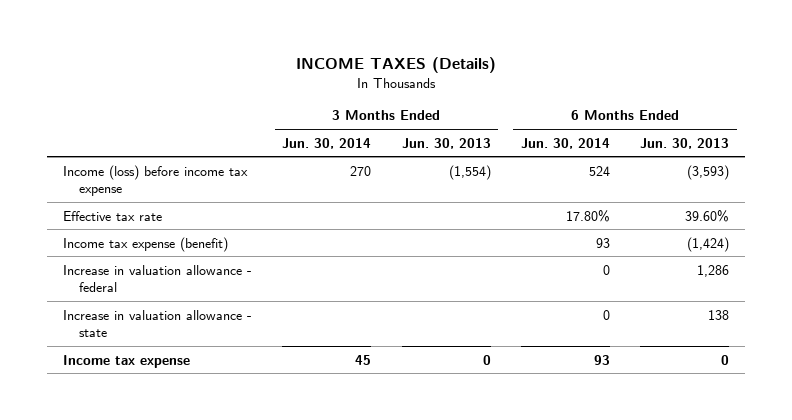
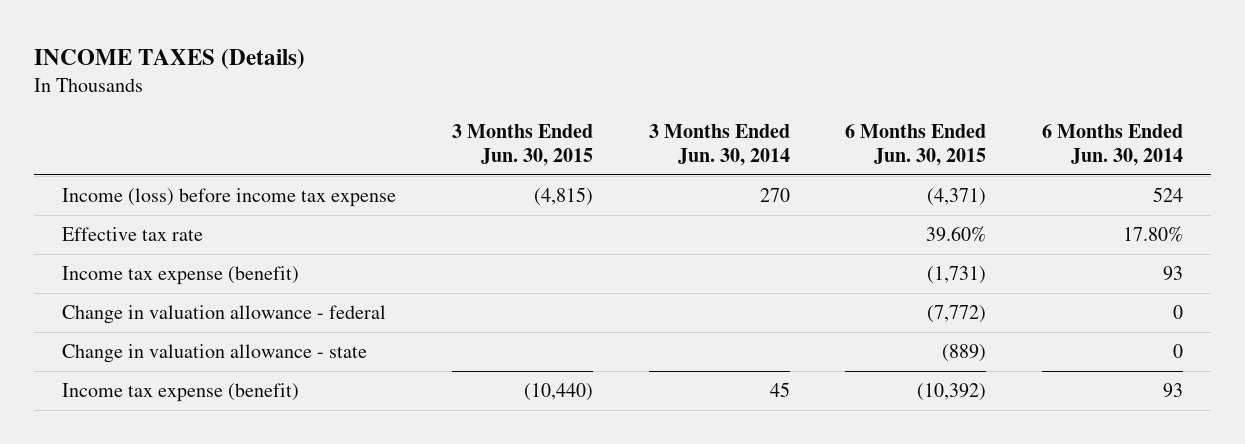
[401,137,491,149] Jun. 30, 2013 -> none
[640,137,730,149] Jun. 30, 2013 -> none
none -> [451,124,593,166] 3 Months Ended Jun. 30, 2015
none -> [845,124,987,166] 6 Months Ended Jun. 30, 2015
[62,264,252,293] Increase in valuation allowance - federal -> [62,305,387,325] Change in valuation allowance - federal
[62,309,252,338] Increase in valuation allowance - state -> [62,344,368,364] Change in valuation allowance - state
[62,354,190,368] Income tax expense -> [62,383,300,403] Income tax expense (benefit)

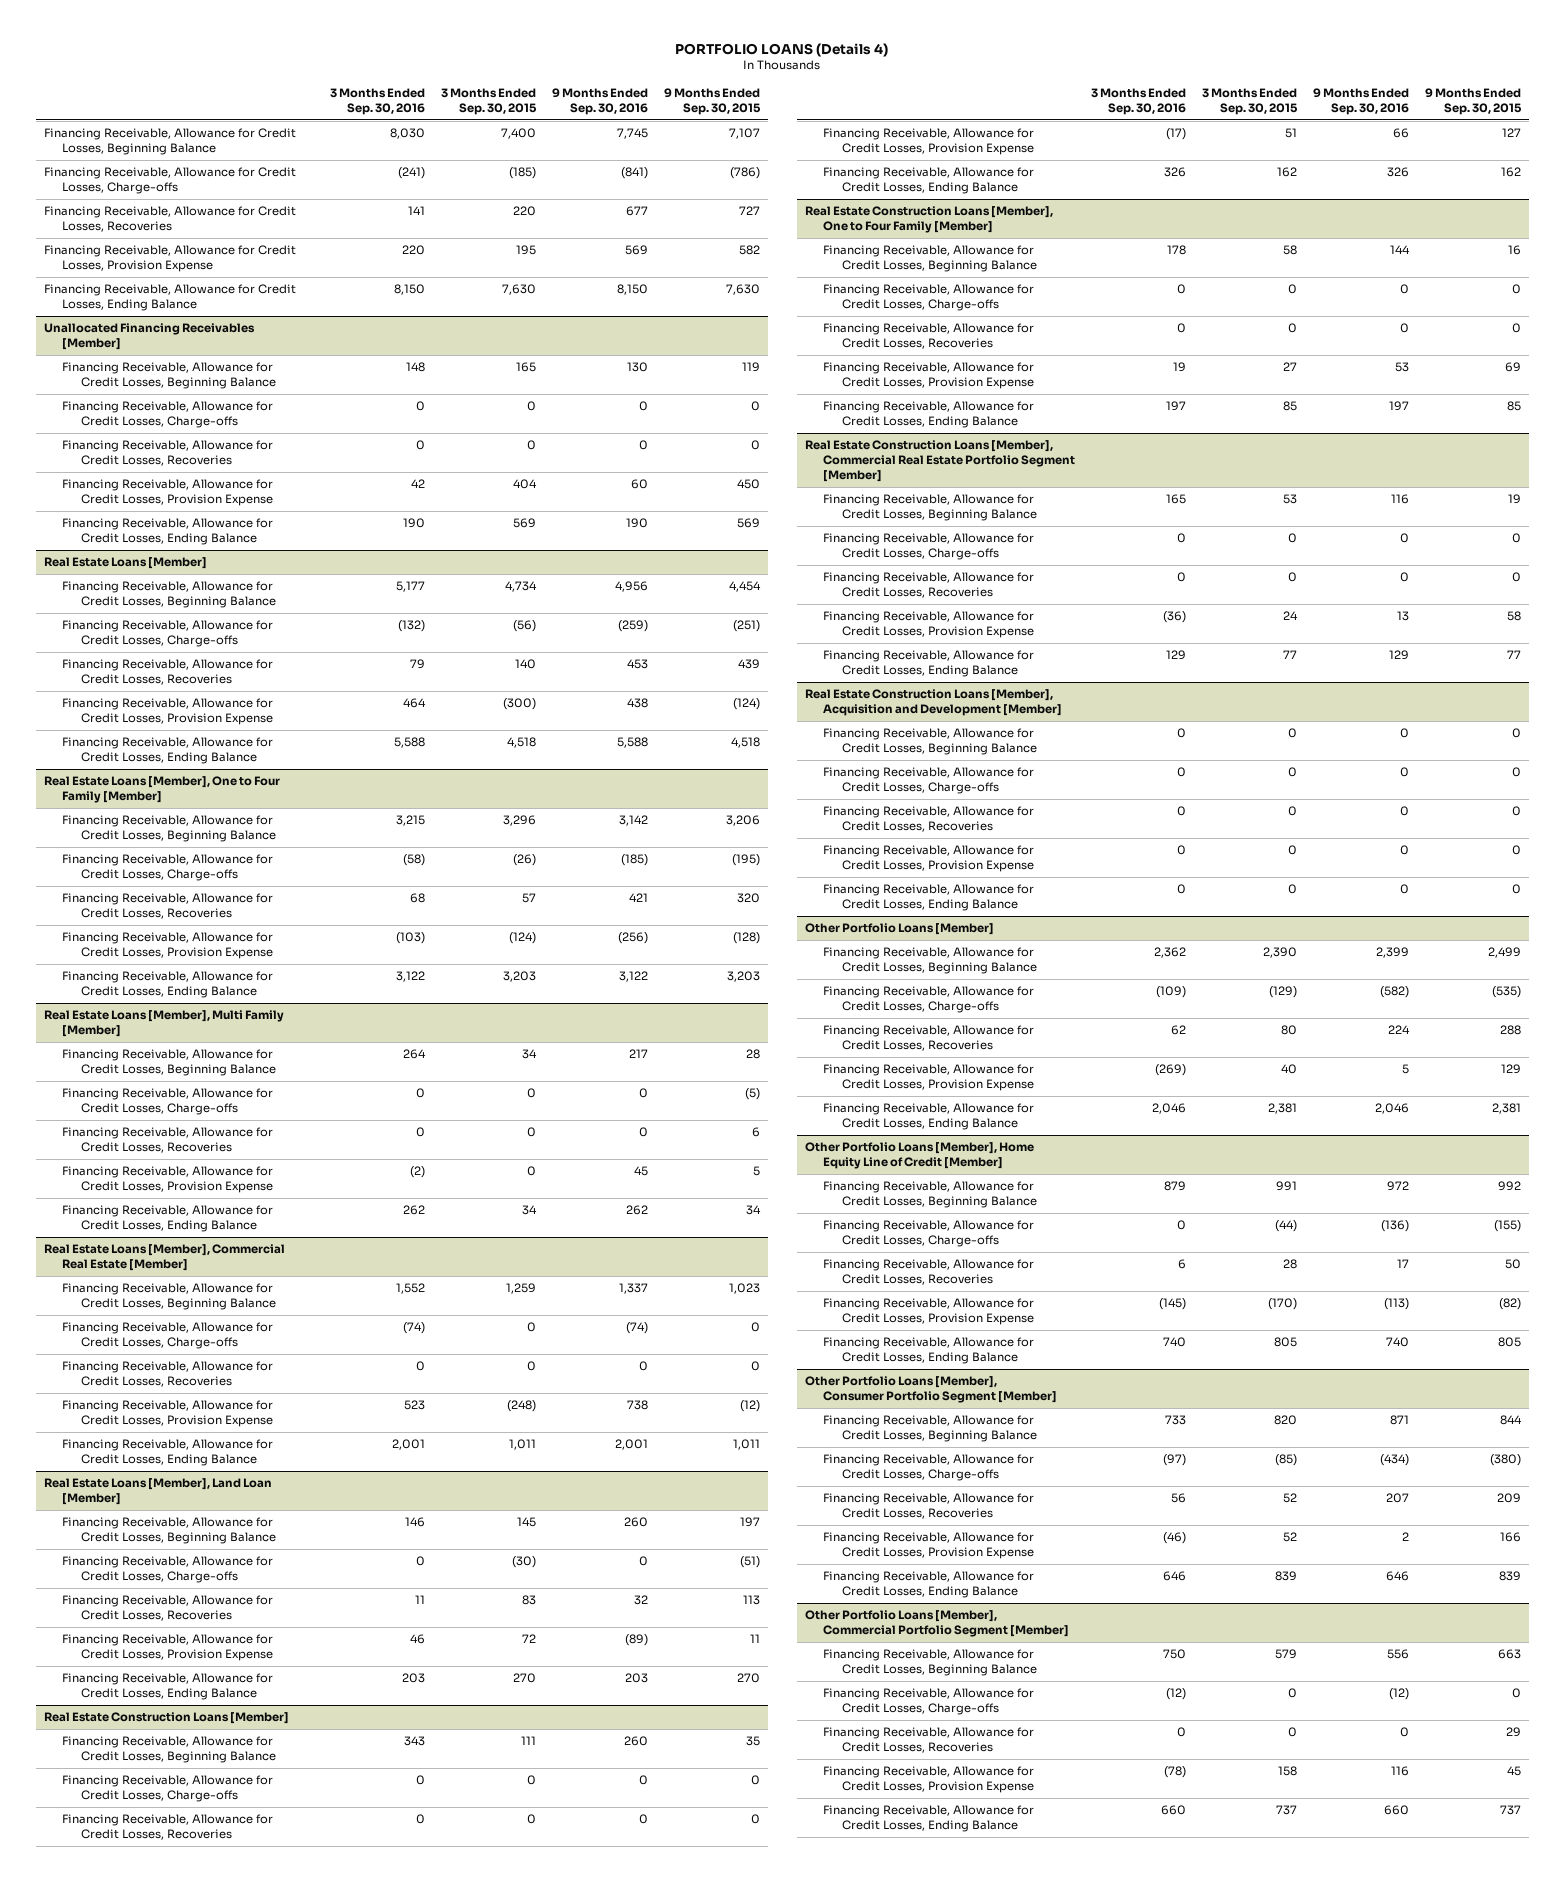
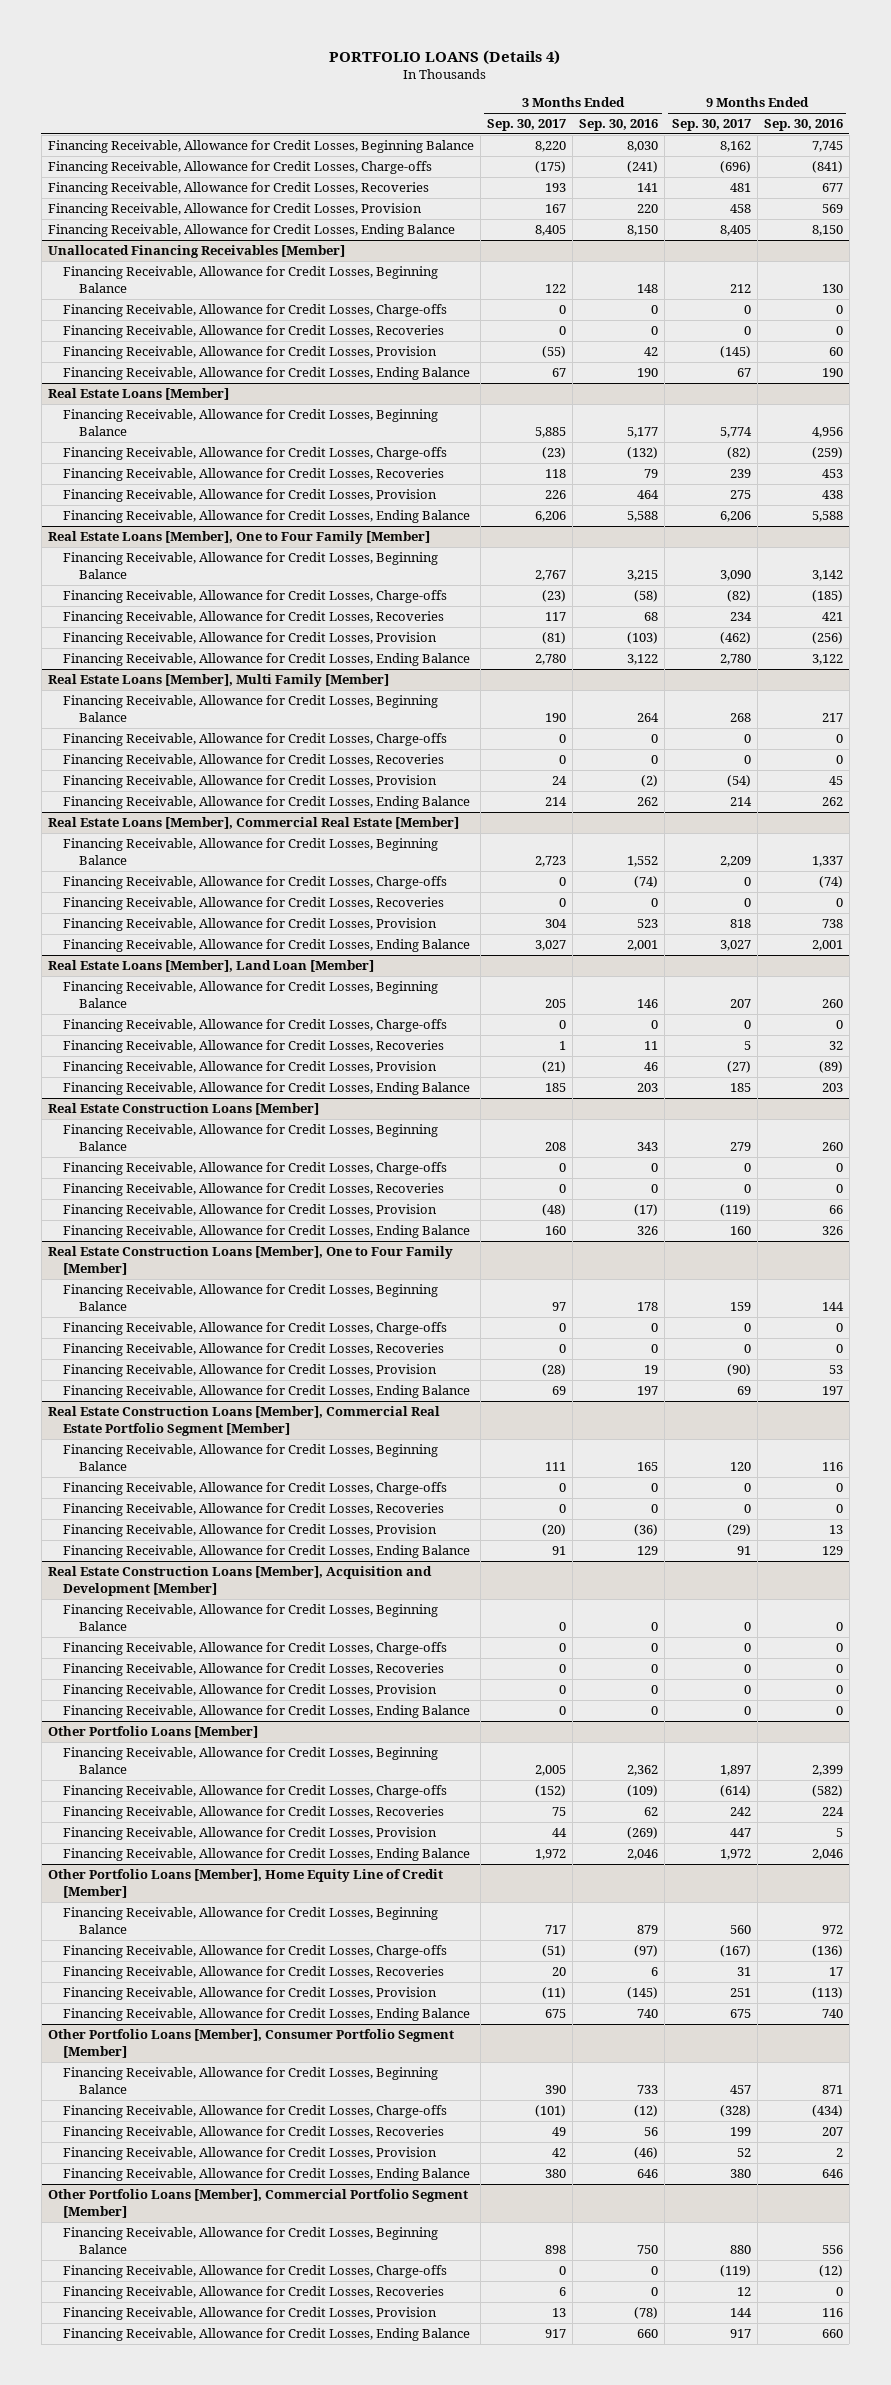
[441,88,538,116] 3 Months Ended Sep. 30, 2015 -> none
[663,88,761,116] 9 Months Ended Sep. 30, 2015 -> none
none -> [487,119,567,132] Sep. 30, 2017
none -> [671,119,751,132] Sep. 30, 2017
[43,245,296,273] Financing Receivable, Allowance for Credit Losses, Provision Expense -> [47,203,422,217] Financing Receivable, Allowance for Credit Losses, Provision
[62,479,274,507] Financing Receivable, Allowance for Credit Losses, Provision Expense -> [63,346,438,360] Financing Receivable, Allowance for Credit Losses, Provision
[62,698,274,726] Financing Receivable, Allowance for Credit Losses, Provision Expense -> [63,489,438,503] Financing Receivable, Allowance for Credit Losses, Provision
[62,932,274,960] Financing Receivable, Allowance for Credit Losses, Provision Expense -> [63,632,438,646] Financing Receivable, Allowance for Credit Losses, Provision
[62,1166,274,1194] Financing Receivable, Allowance for Credit Losses, Provision Expense -> [63,775,438,789] Financing Receivable, Allowance for Credit Losses, Provision
[62,1400,274,1428] Financing Receivable, Allowance for Credit Losses, Provision Expense -> [63,918,438,932] Financing Receivable, Allowance for Credit Losses, Provision
[62,1634,274,1662] Financing Receivable, Allowance for Credit Losses, Provision Expense -> [63,1061,438,1075] Financing Receivable, Allowance for Credit Losses, Provision
[823,128,1035,156] Financing Receivable, Allowance for Credit Losses, Provision Expense -> [63,1204,438,1218] Financing Receivable, Allowance for Credit Losses, Provision
[823,362,1035,390] Financing Receivable, Allowance for Credit Losses, Provision Expense -> [63,1364,438,1378] Financing Receivable, Allowance for Credit Losses, Provision
[823,611,1035,639] Financing Receivable, Allowance for Credit Losses, Provision Expense -> [63,1524,438,1538] Financing Receivable, Allowance for Credit Losses, Provision
[823,845,1035,873] Financing Receivable, Allowance for Credit Losses, Provision Expense -> [63,1684,438,1698] Financing Receivable, Allowance for Credit Losses, Provision
[823,1064,1035,1092] Financing Receivable, Allowance for Credit Losses, Provision Expense -> [63,1827,438,1841] Financing Receivable, Allowance for Credit Losses, Provision
[1177,1220,1187,1231] 0 -> [634,1945,659,1958] (97)
[823,1298,1035,1326] Financing Receivable, Allowance for Credit Losses, Provision Expense -> [63,1987,438,2001] Financing Receivable, Allowance for Credit Losses, Provision
[1163,1454,1187,1467] (97) -> [634,2105,659,2118] (12)
[823,1532,1035,1560] Financing Receivable, Allowance for Credit Losses, Provision Expense -> [63,2147,438,2161] Financing Receivable, Allowance for Credit Losses, Provision
[1166,1688,1187,1701] (12) -> [651,2266,659,2276] 0
[823,1766,1035,1794] Financing Receivable, Allowance for Credit Losses, Provision Expense -> [63,2307,438,2321] Financing Receivable, Allowance for Credit Losses, Provision

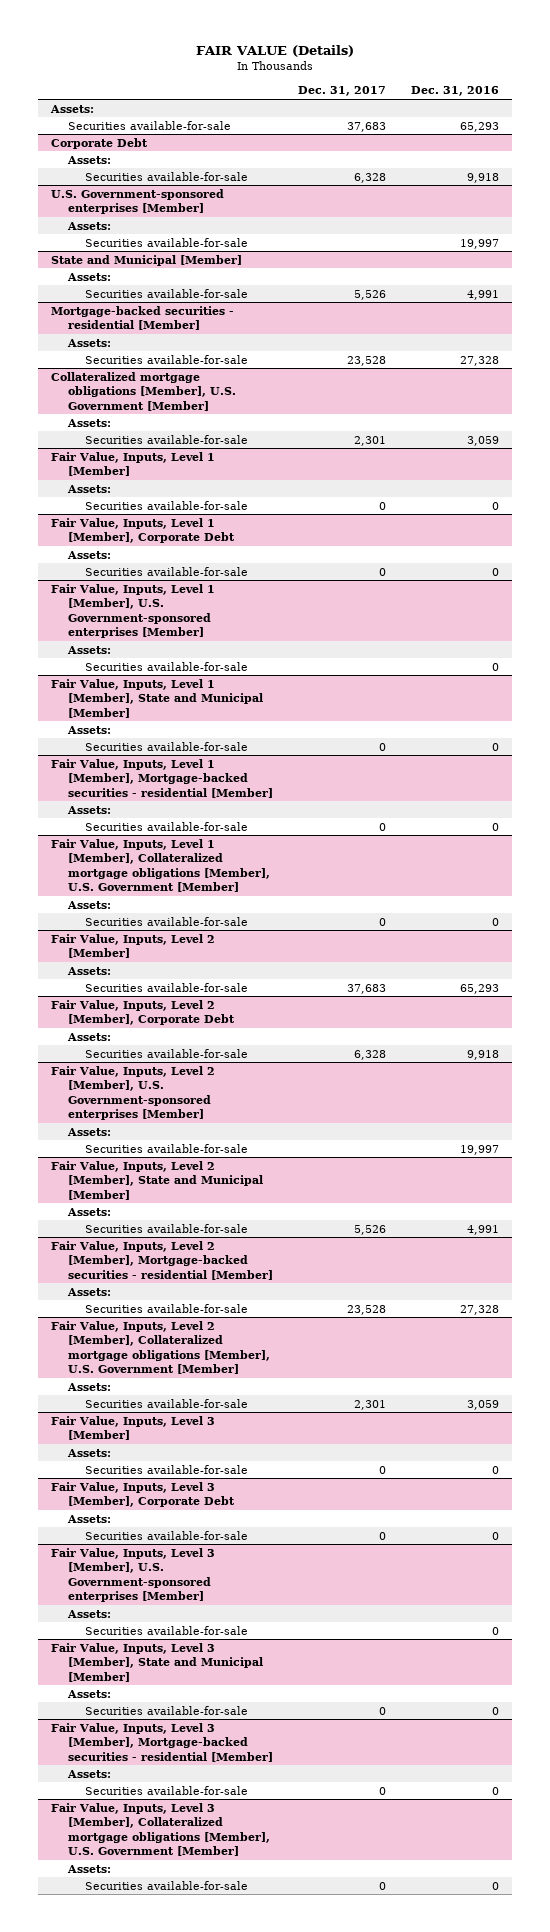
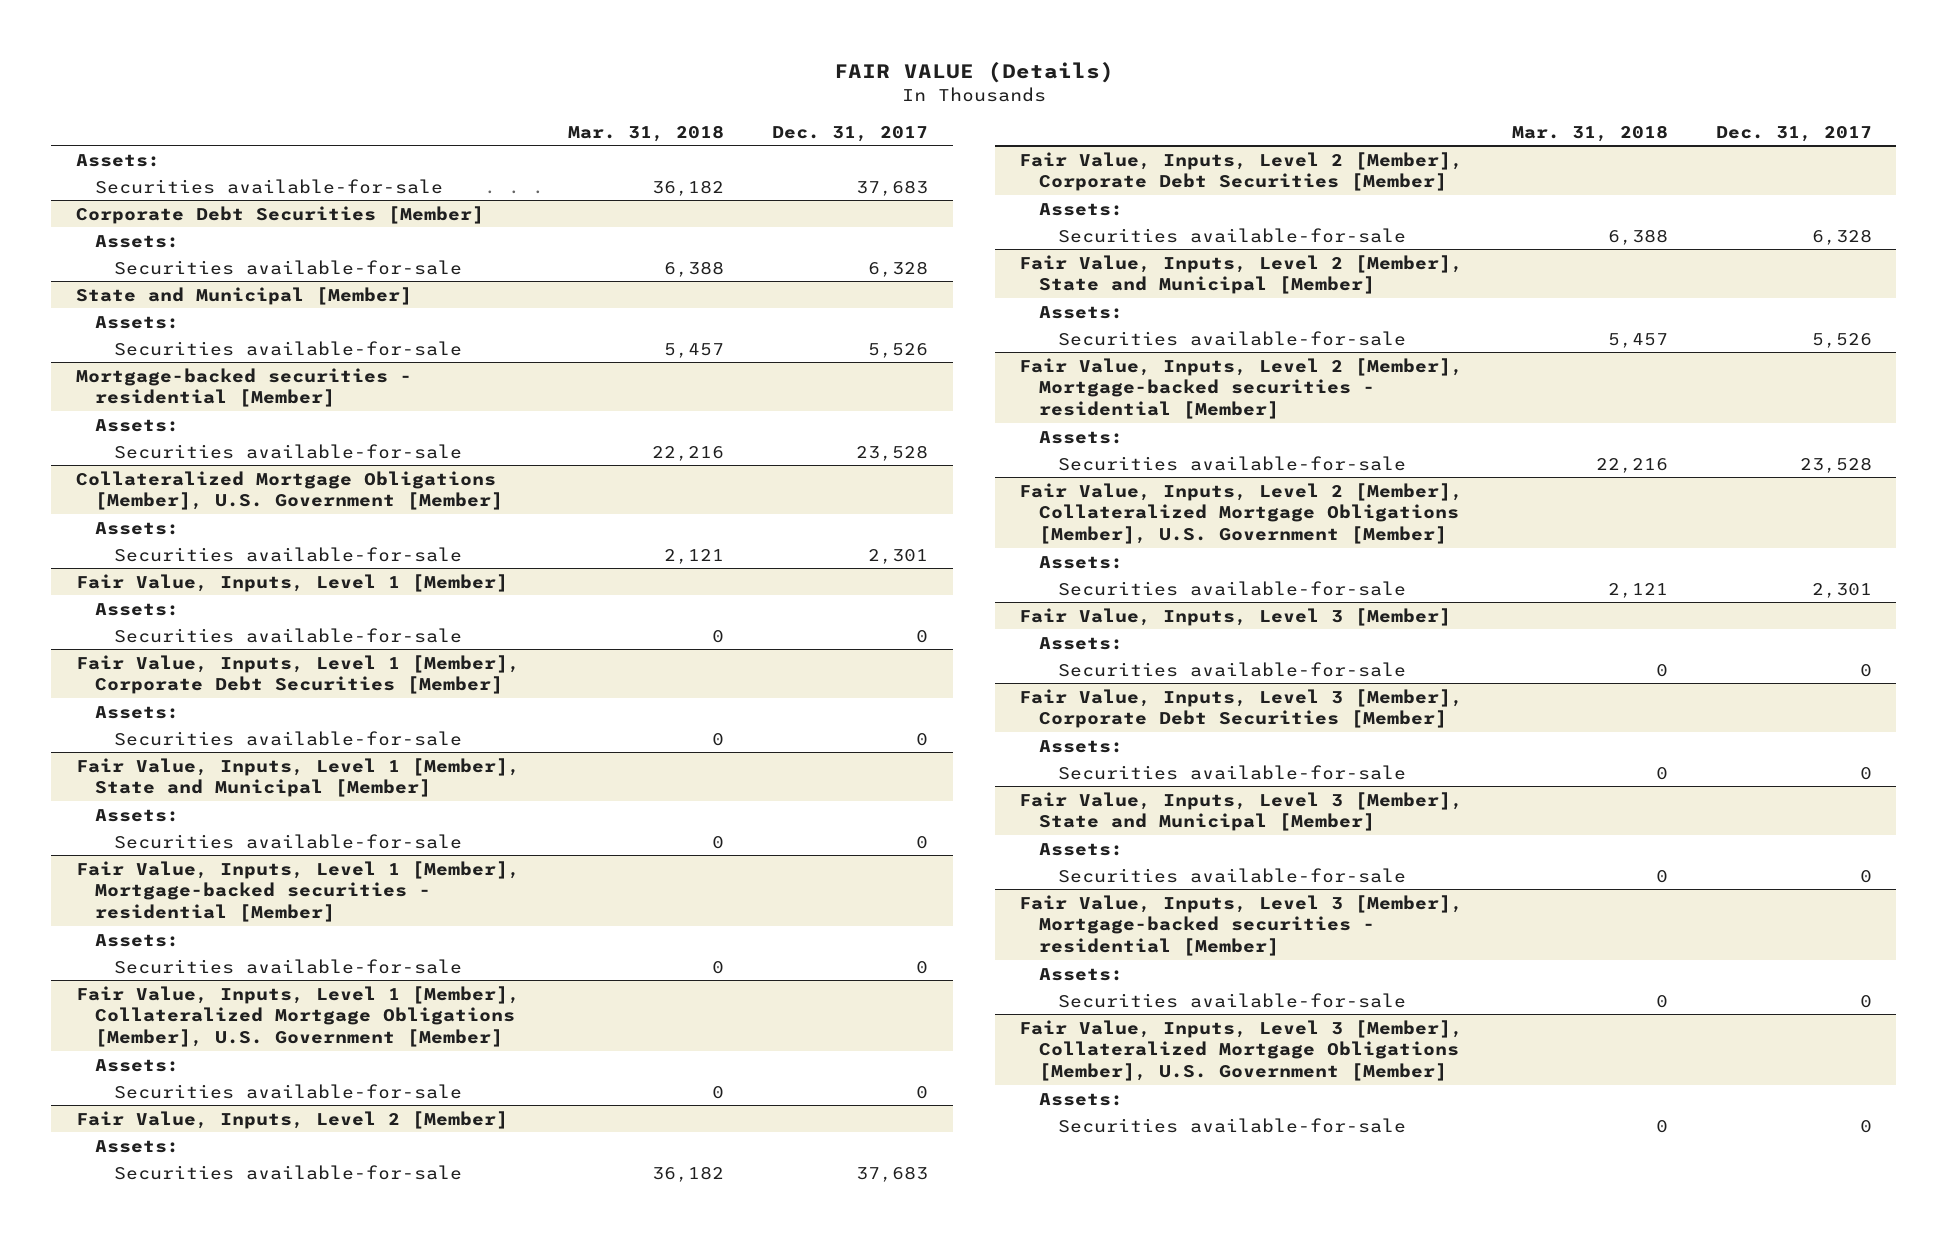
[411,86,500,97] Dec. 31, 2016 -> none
none -> [567,124,724,142] Mar. 31, 2018
[50,137,148,149] Corporate Debt -> [75,205,484,224] Corporate Debt Securities [Member]
[50,188,224,215] U.S. Government-sponsored enterprises [Member] -> none
[66,221,111,230] Assets: -> none
[85,237,249,247] Securities available-for-sale -> none
[50,371,236,411] Collateralized mortgage obligations [Member], U.S. Government [Member] -> [75,470,503,511] Collateralized Mortgage Obligations [Member], U.S. Government [Member]
[50,517,235,544] Fair Value, Inputs, Level 1 [Member], Corporate Debt -> [75,654,520,695] Fair Value, Inputs, Level 1 [Member], Corporate Debt Securities [Member]
[50,583,215,639] Fair Value, Inputs, Level 1 [Member], U.S. Government-sponsored enterprises [Member] -> none
[66,645,111,654] Assets: -> none
[85,661,249,671] Securities available-for-sale -> none
[50,838,270,893] Fair Value, Inputs, Level 1 [Member], Collateralized mortgage obligations [Member], U.S. Government [Member] -> [75,985,520,1048] Fair Value, Inputs, Level 1 [Member], Collateralized Mortgage Obligations [Member], U.S. Government [Member]
[50,999,235,1026] Fair Value, Inputs, Level 2 [Member], Corporate Debt -> [1019,151,1464,192] Fair Value, Inputs, Level 2 [Member], Corporate Debt Securities [Member]
[50,1065,215,1121] Fair Value, Inputs, Level 2 [Member], U.S. Government-sponsored enterprises [Member] -> none
[66,1127,111,1136] Assets: -> none
[85,1143,249,1153] Securities available-for-sale -> none
[50,1320,270,1375] Fair Value, Inputs, Level 2 [Member], Collateralized mortgage obligations [Member], U.S. Government [Member] -> [1019,482,1464,545] Fair Value, Inputs, Level 2 [Member], Collateralized Mortgage Obligations [Member], U.S. Government [Member]
[50,1481,235,1508] Fair Value, Inputs, Level 3 [Member], Corporate Debt -> [1019,688,1464,729] Fair Value, Inputs, Level 3 [Member], Corporate Debt Securities [Member]
[50,1547,215,1603] Fair Value, Inputs, Level 3 [Member], U.S. Government-sponsored enterprises [Member] -> none
[66,1609,111,1618] Assets: -> none
[85,1625,249,1635] Securities available-for-sale -> none
[50,1802,270,1857] Fair Value, Inputs, Level 3 [Member], Collateralized mortgage obligations [Member], U.S. Government [Member] -> [1019,1019,1464,1082] Fair Value, Inputs, Level 3 [Member], Collateralized Mortgage Obligations [Member], U.S. Government [Member]

